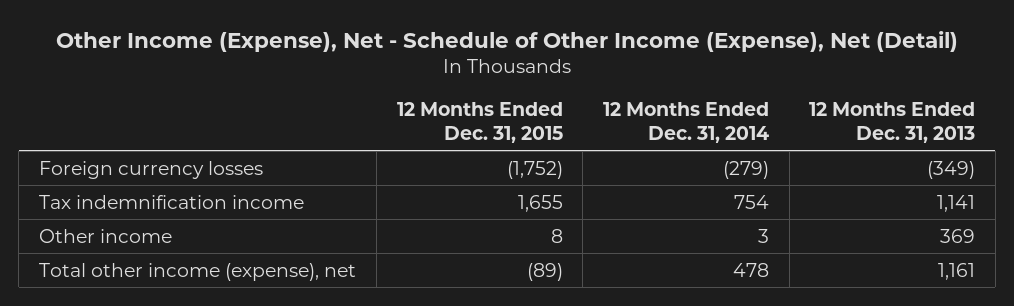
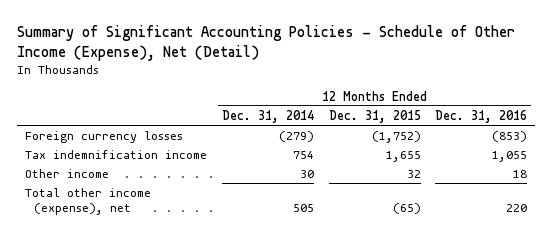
[56,31,959,53] Other Income (Expense), Net - Schedule of Other Income (Expense), Net (Detail) -> [17,25,516,61] Summary of Significant Accounting Policies - Schedule of Other Income (Expense), Net (Detail)
[809,101,976,143] 12 Months Ended Dec. 31, 2013 -> none
none -> [435,109,528,123] Dec. 31, 2016
[550,228,563,243] 8 -> [406,169,421,178] 32
[757,228,769,243] 3 -> [299,169,314,178] 30
[526,262,563,281] (89) -> [392,203,421,215] (65)
[732,262,769,277] 478 -> [292,204,314,213] 505

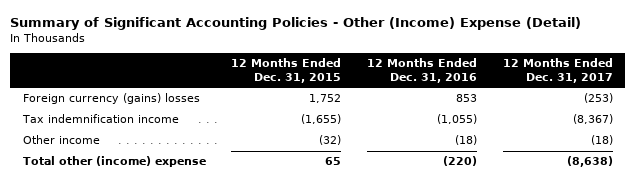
[17,25,516,61] Summary of Significant Accounting Policies - Schedule of Other Income (Expense), Net (Detail) -> [9,16,581,30] Summary of Significant Accounting Policies - Other (Income) Expense (Detail)
[221,109,314,123] Dec. 31, 2014 -> none
none -> [502,58,613,83] 12 Months Ended Dec. 31, 2017
[24,130,183,143] Foreign currency losses -> [22,93,200,105] Foreign currency (gains) losses
[371,130,421,143] (1,752) -> [309,94,342,104] 1,752
[492,130,528,142] (853) -> [455,94,477,103] 853
[385,150,421,162] 1,655 -> [301,114,342,125] (1,655)
[492,150,528,162] 1,055 -> [436,114,477,125] (1,055)
[406,169,421,178] 32 -> [319,135,342,146] (32)
[513,169,528,178] 18 -> [454,135,477,146] (18)
[24,187,151,216] Total other income (expense), net -> [22,156,206,168] Total other (income) expense
[392,203,421,215] (65) -> [325,157,342,166] 65
[506,204,528,213] 220 -> [442,156,477,167] (220)

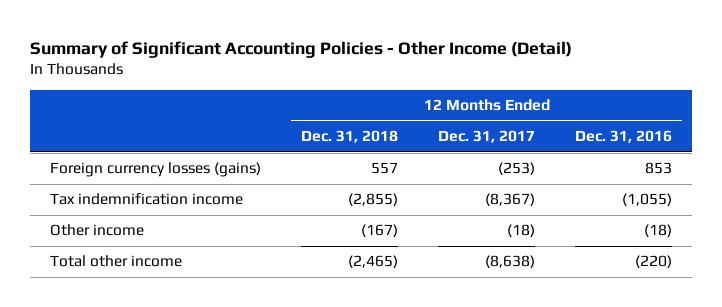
[9,16,581,30] Summary of Significant Accounting Policies - Other (Income) Expense (Detail) -> [29,40,572,58] Summary of Significant Accounting Policies - Other Income (Detail)
[231,58,342,83] 12 Months Ended Dec. 31, 2015 -> none
none -> [300,130,398,144] Dec. 31, 2018
[22,93,200,105] Foreign currency (gains) losses -> [49,162,261,178] Foreign currency losses (gains)
[22,156,206,168] Total other (income) expense -> [49,255,182,268] Total other income

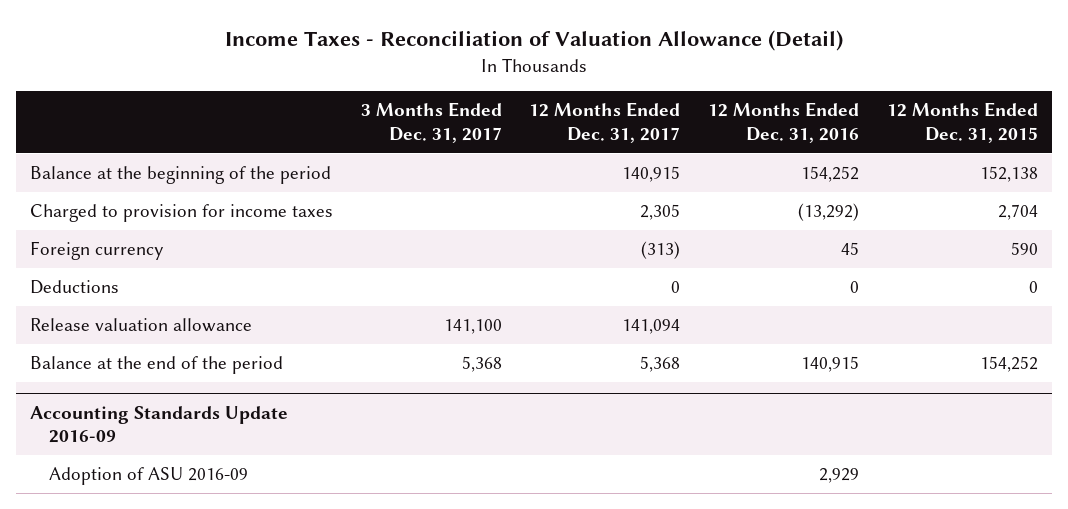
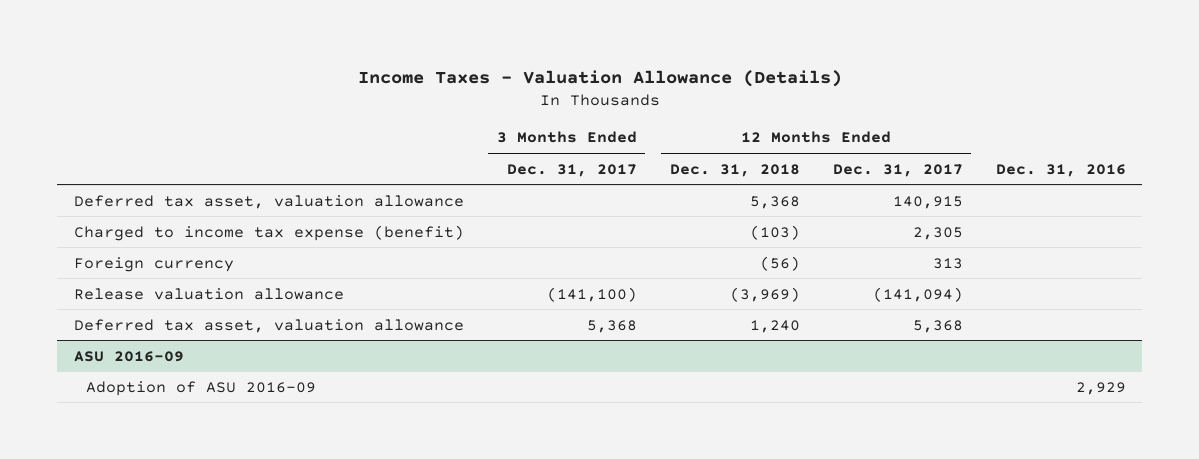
[224,29,843,51] Income Taxes - Reconciliation of Valuation Allowance (Detail) -> [357,69,842,87] Income Taxes - Valuation Allowance (Details)
[708,102,860,143] 12 Months Ended Dec. 31, 2016 -> none
[886,102,1038,143] 12 Months Ended Dec. 31, 2015 -> none
none -> [669,163,800,177] Dec. 31, 2018
none -> [995,163,1126,177] Dec. 31, 2016
[30,280,120,295] Deductions -> none
[30,166,332,185] Balance at the beginning of the period -> [73,194,464,209] Deferred tax asset, valuation allowance
[30,204,334,223] Charged to provision for income taxes -> [73,224,464,241] Charged to income tax expense (benefit)
[641,241,681,260] (313) -> [932,257,963,269] 313
[443,319,502,335] 141,100 -> [546,286,637,302] (141,100)
[622,319,681,335] 141,094 -> [872,286,963,302] (141,094)
[30,356,284,375] Balance at the end of the period -> [73,318,464,333] Deferred tax asset, valuation allowance
[30,406,289,444] Accounting Standards Update 2016-09 -> [73,350,184,362] ASU 2016-09

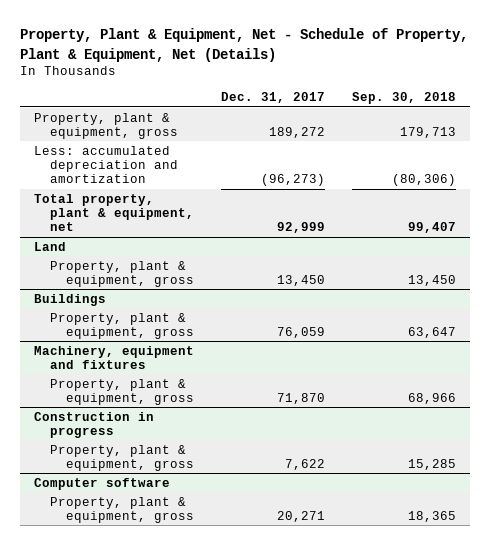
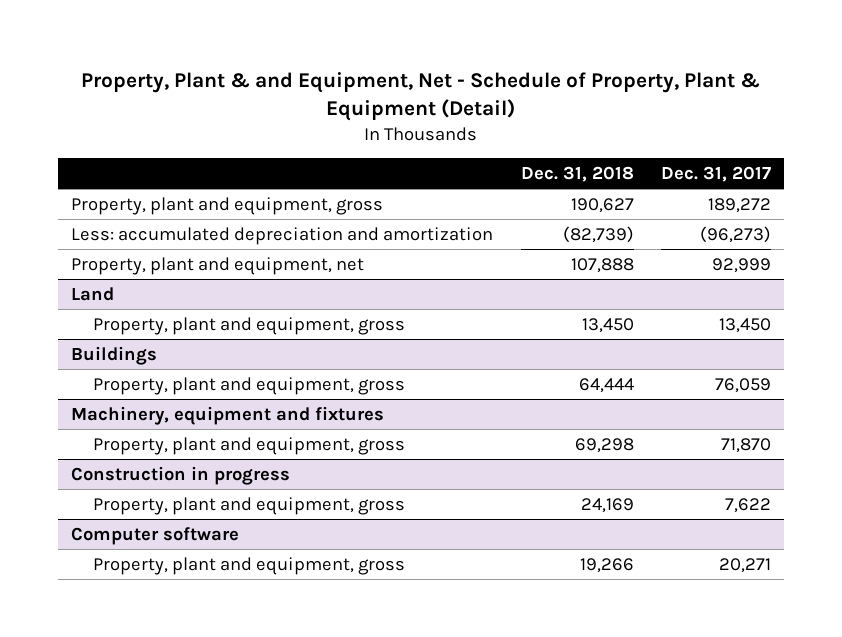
[20,28,469,62] Property, Plant & Equipment, Net - Schedule of Property, Plant & Equipment, Net (Details) -> [81,71,761,122] Property, Plant & and Equipment, Net - Schedule of Property, Plant & Equipment (Detail)
[352,92,457,105] Sep. 30, 2018 -> none
none -> [520,166,634,183] Dec. 31, 2018
[33,112,178,139] Property, plant & equipment, gross -> [71,196,384,215] Property, plant and equipment, gross
[33,193,194,232] Total property, plant & equipment, net -> [71,256,365,275] Property, plant and equipment, net
[49,260,195,287] Property, plant & equipment, gross -> [93,316,406,335] Property, plant and equipment, gross
[49,312,195,339] Property, plant & equipment, gross -> [93,376,406,395] Property, plant and equipment, gross
[49,378,195,405] Property, plant & equipment, gross -> [93,436,406,455] Property, plant and equipment, gross
[49,444,195,471] Property, plant & equipment, gross -> [93,496,406,515] Property, plant and equipment, gross
[49,496,195,523] Property, plant & equipment, gross -> [93,556,406,575] Property, plant and equipment, gross

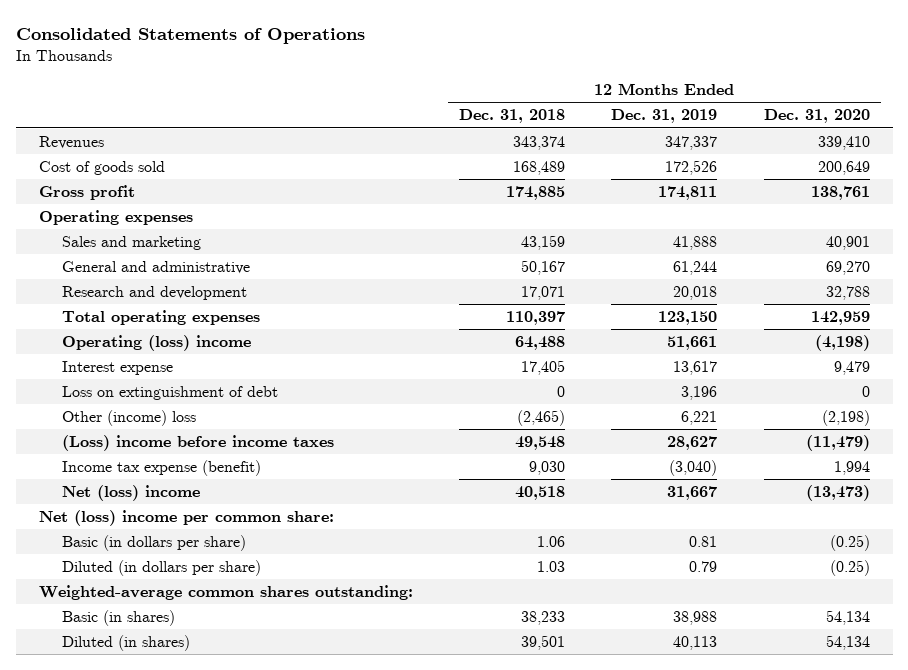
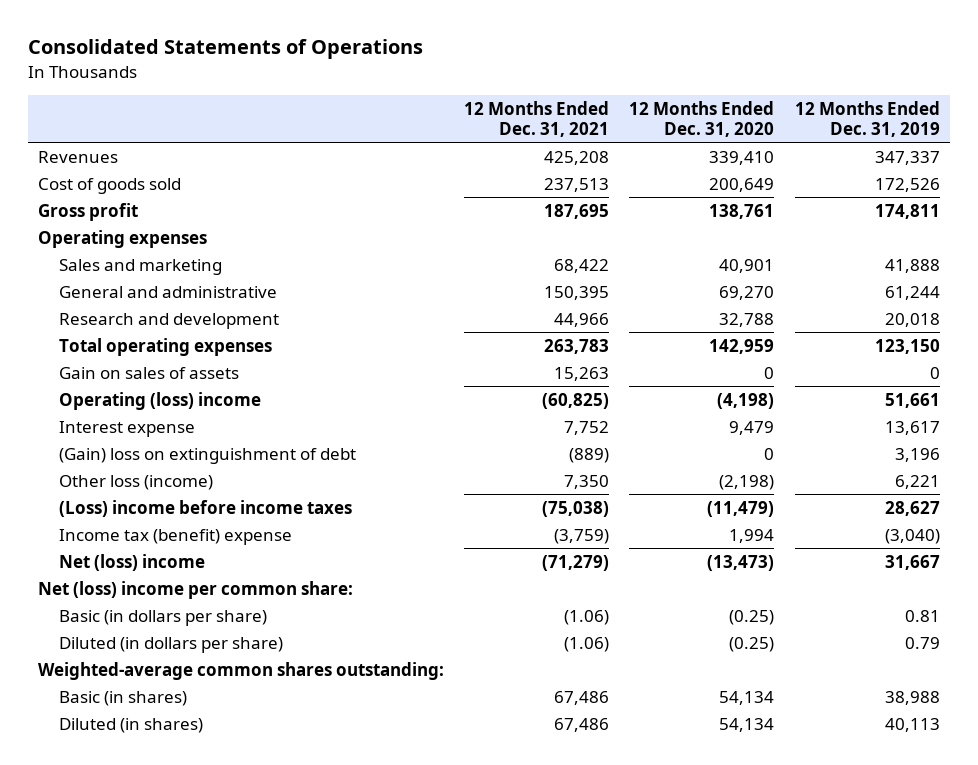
[459,109,566,124] Dec. 31, 2018 -> none
none -> [464,100,610,137] 12 Months Ended Dec. 31, 2021
none -> [59,366,240,379] Gain on sales of assets
[61,386,278,401] Loss on extinguishment of debt -> [59,447,357,464] (Gain) loss on extinguishment of debt
[61,410,196,427] Other (income) loss -> [59,474,214,490] Other loss (income)
[61,460,261,477] Income tax expense (benefit) -> [59,528,293,545] Income tax (benefit) expense

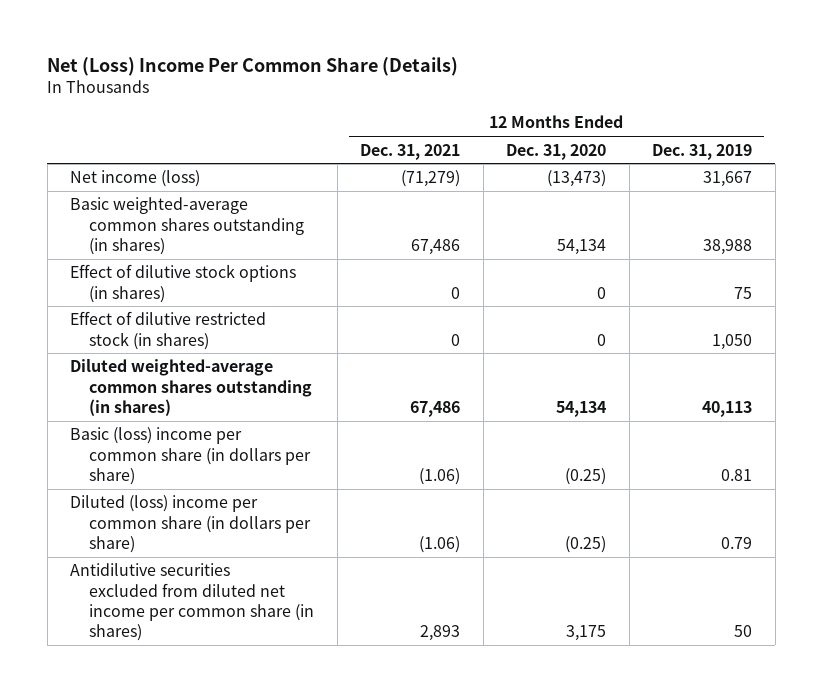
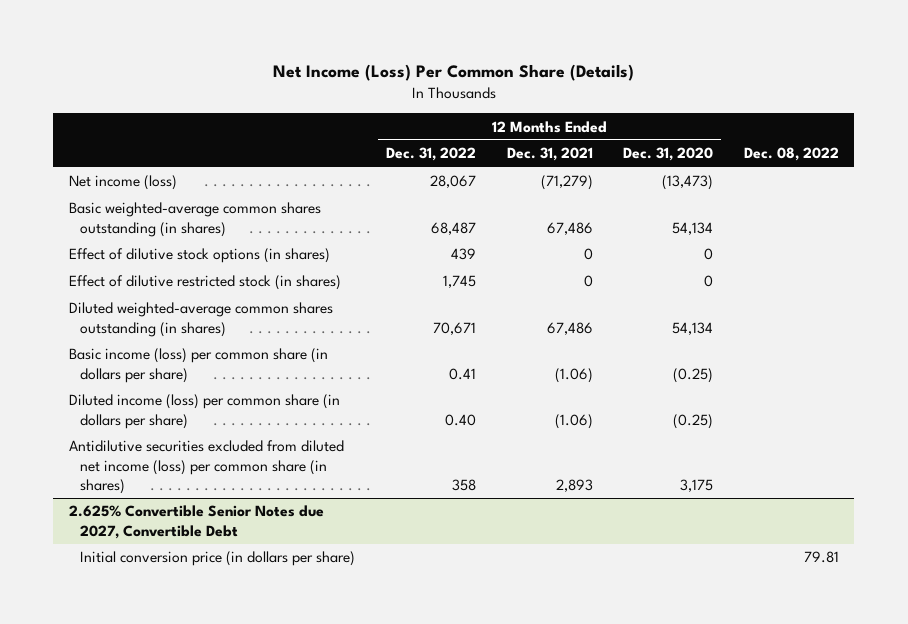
[47,56,459,76] Net (Loss) Income Per Common Share (Details) -> [272,64,634,82] Net Income (Loss) Per Common Share (Details)
[652,143,753,160] Dec. 31, 2019 -> none
none -> [386,147,477,162] Dec. 31, 2022
none -> [744,147,840,162] Dec. 08, 2022
[70,427,312,485] Basic (loss) income per common share (in dollars per share) -> [68,348,328,383] Basic income (loss) per common share (in dollars per share)
[70,495,312,553] Diluted (loss) income per common share (in dollars per share) -> [68,394,340,429] Diluted income (loss) per common share (in dollars per share)
[70,563,315,641] Antidilutive securities excluded from diluted net income per common share (in shares) -> [68,440,344,494] Antidilutive securities excluded from diluted net income (loss) per common share (in shares)
none -> [68,505,324,539] 2.625% Convertible Senior Notes due 2027, Convertible Debt
none -> [80,551,356,567] Initial conversion price (in dollars per share)

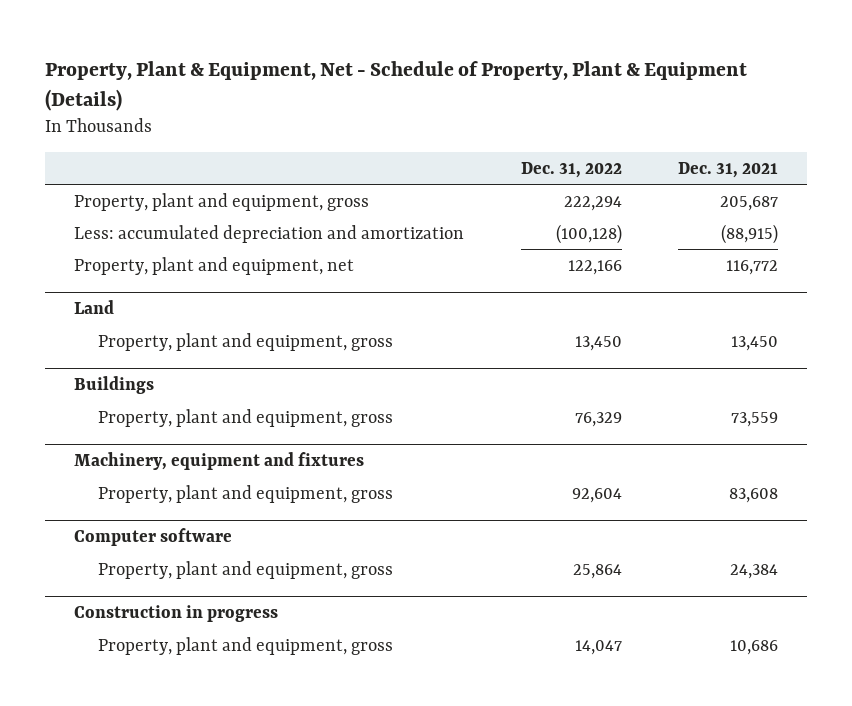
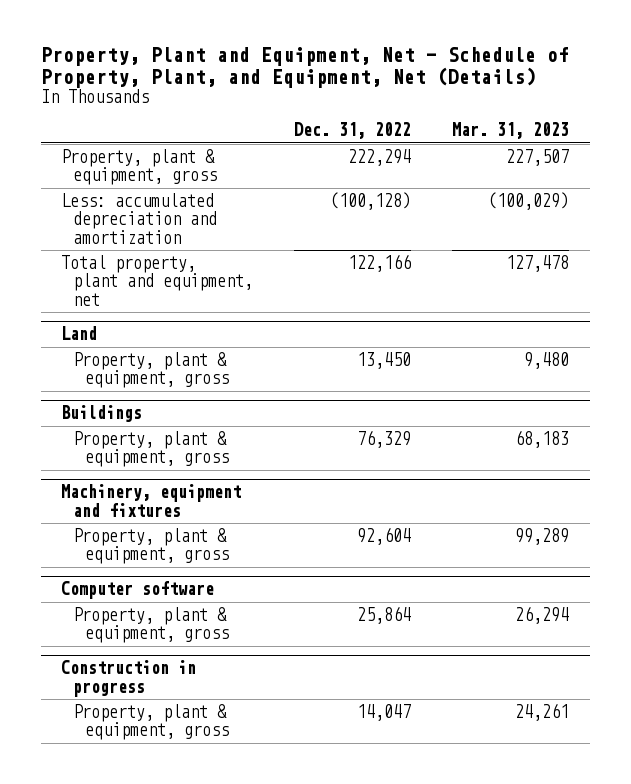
[45,60,748,111] Property, Plant & Equipment, Net - Schedule of Property, Plant & Equipment (Details) -> [40,47,569,89] Property, Plant and Equipment, Net - Schedule of Property, Plant, and Equipment, Net (Details)
[678,161,779,178] Dec. 31, 2021 -> none
none -> [452,122,570,140] Mar. 31, 2023
[73,192,369,211] Property, plant and equipment, gross -> [61,149,218,186] Property, plant & equipment, gross
[73,256,354,275] Property, plant and equipment, net -> [61,255,254,306] Total property, plant and equipment, net
[98,332,394,351] Property, plant and equipment, gross -> [73,352,229,389] Property, plant & equipment, gross
[98,408,394,427] Property, plant and equipment, gross -> [73,431,229,468] Property, plant & equipment, gross
[98,484,394,503] Property, plant and equipment, gross -> [73,528,229,565] Property, plant & equipment, gross
[98,560,394,579] Property, plant and equipment, gross -> [73,607,229,644] Property, plant & equipment, gross
[98,636,394,655] Property, plant and equipment, gross -> [73,704,229,741] Property, plant & equipment, gross

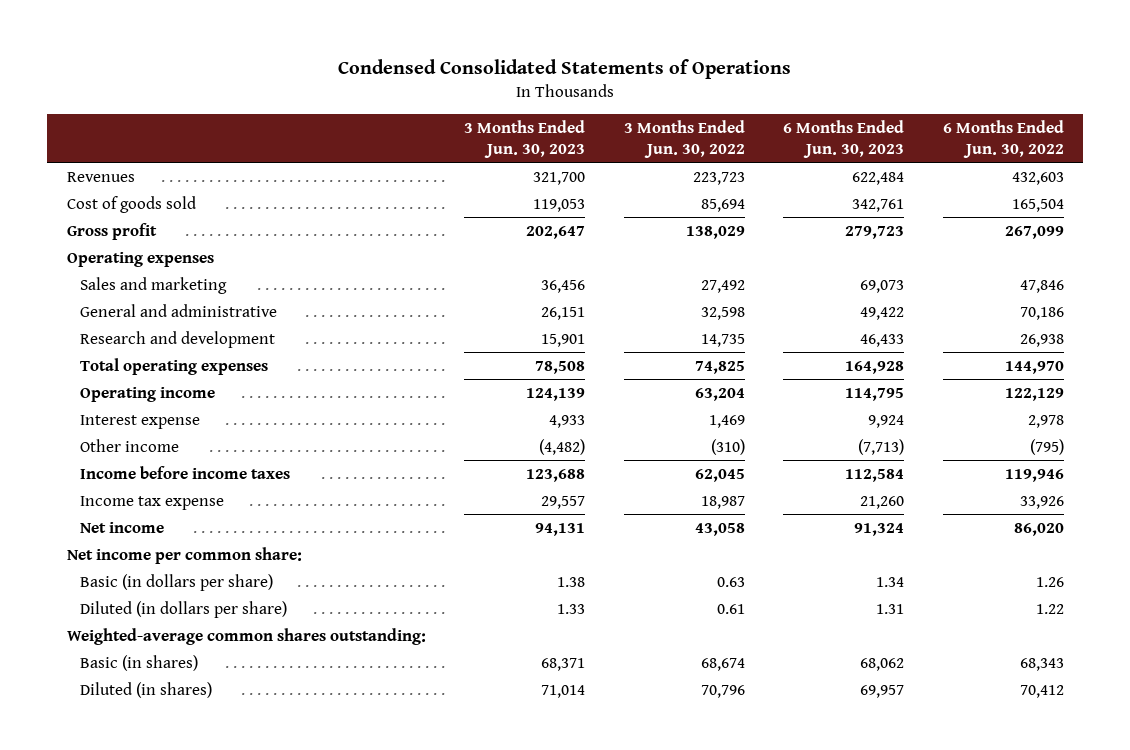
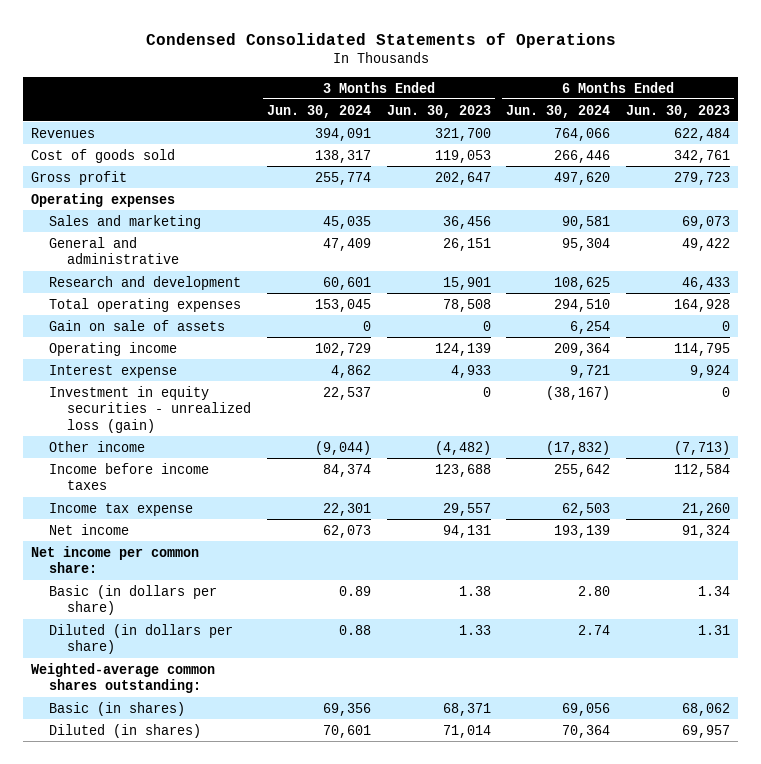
[623,120,745,158] 3 Months Ended Jun. 30, 2022 -> none
[942,120,1064,158] 6 Months Ended Jun. 30, 2022 -> none
none -> [267,104,372,118] Jun. 30, 2024
none -> [506,104,611,118] Jun. 30, 2024
none -> [49,319,226,331] Gain on sale of assets
none -> [49,385,252,433] Investment in equity securities - unrealized loss (gain)

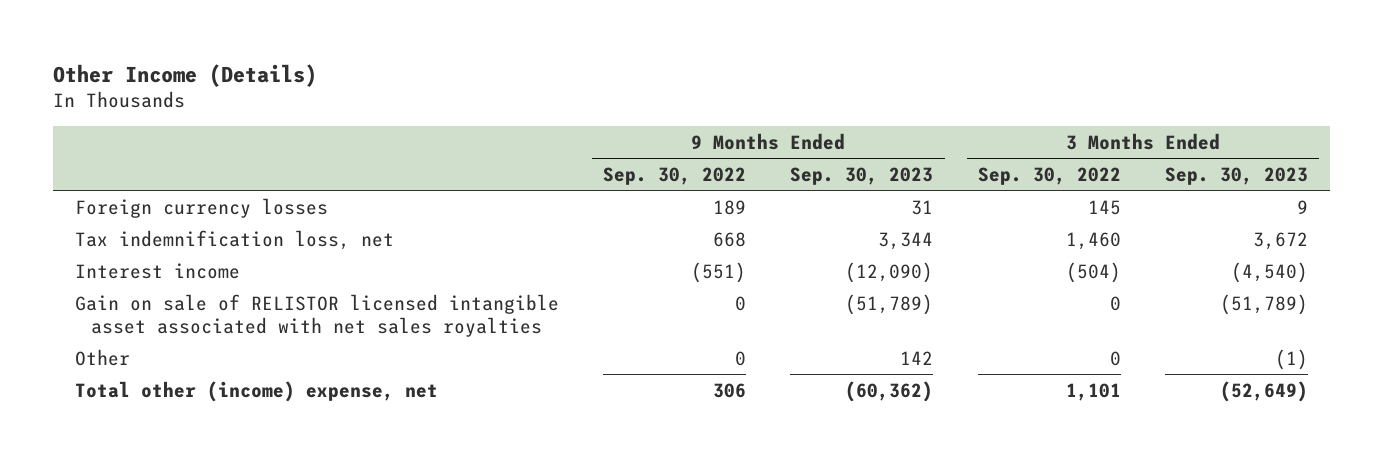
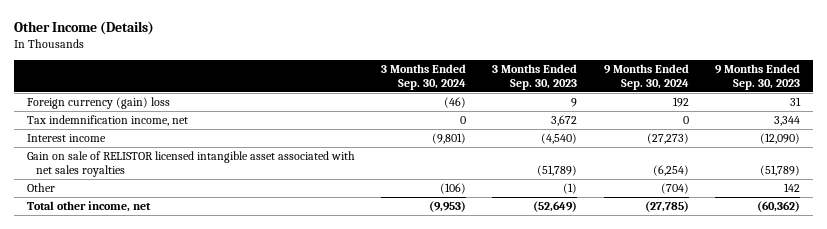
[603,166,747,185] Sep. 30, 2022 -> none
[977,166,1121,185] Sep. 30, 2022 -> none
none -> [381,63,467,90] 3 Months Ended Sep. 30, 2024
none -> [603,63,689,90] 9 Months Ended Sep. 30, 2024
[74,197,328,218] Foreign currency losses -> [26,96,170,109] Foreign currency (gain) loss
[74,229,394,250] Tax indemnification loss, net -> [26,114,188,126] Tax indemnification income, net
[74,380,438,402] Total other (income) expense, net -> [26,200,151,212] Total other income, net

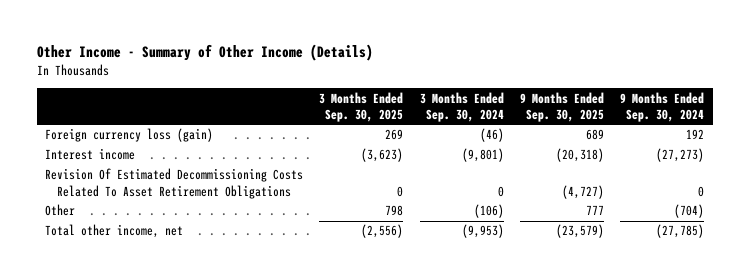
[13,20,154,35] Other Income (Details) -> [37,44,374,62] Other Income - Summary of Other Income (Details)
[492,63,578,90] 3 Months Ended Sep. 30, 2023 -> none
[714,63,800,90] 9 Months Ended Sep. 30, 2023 -> none
none -> [319,91,404,122] 3 Months Ended Sep. 30, 2025
none -> [520,91,605,122] 9 Months Ended Sep. 30, 2025
[26,114,188,126] Tax indemnification income, net -> none
[26,96,170,109] Foreign currency (gain) loss -> [45,128,214,143] Foreign currency loss (gain)
[26,150,355,178] Gain on sale of RELISTOR licensed intangible asset associated with net sales royalties -> none
none -> [45,168,304,199] Revision Of Estimated Decommissioning Costs Related To Asset Retirement Obligations

